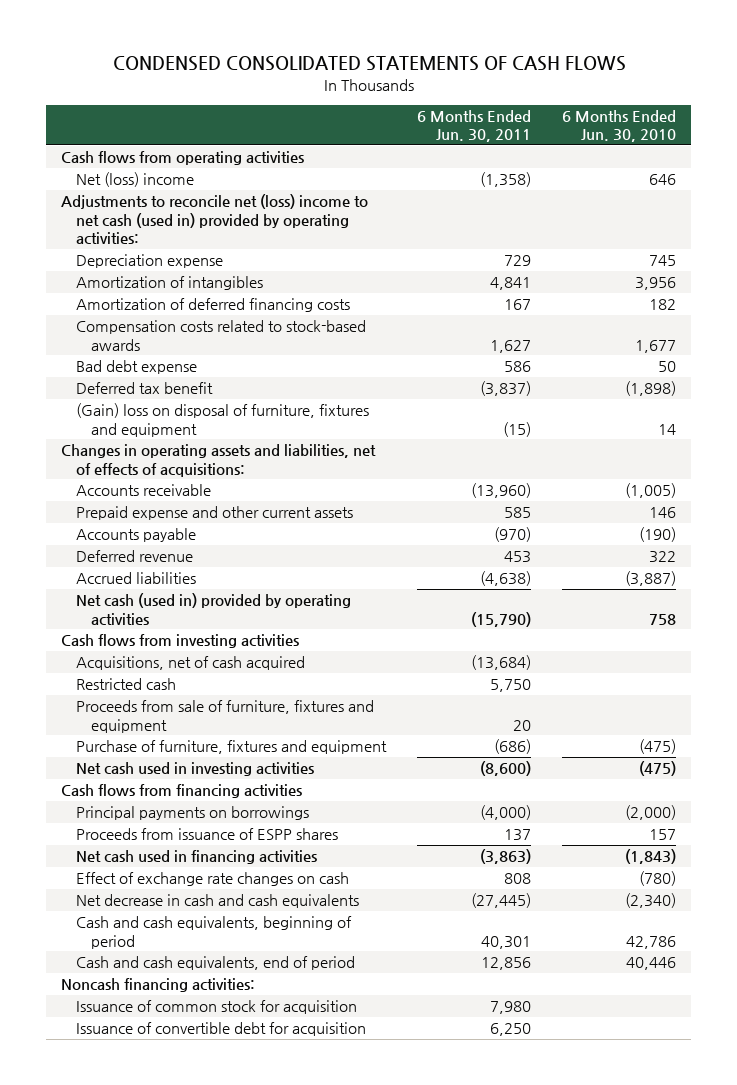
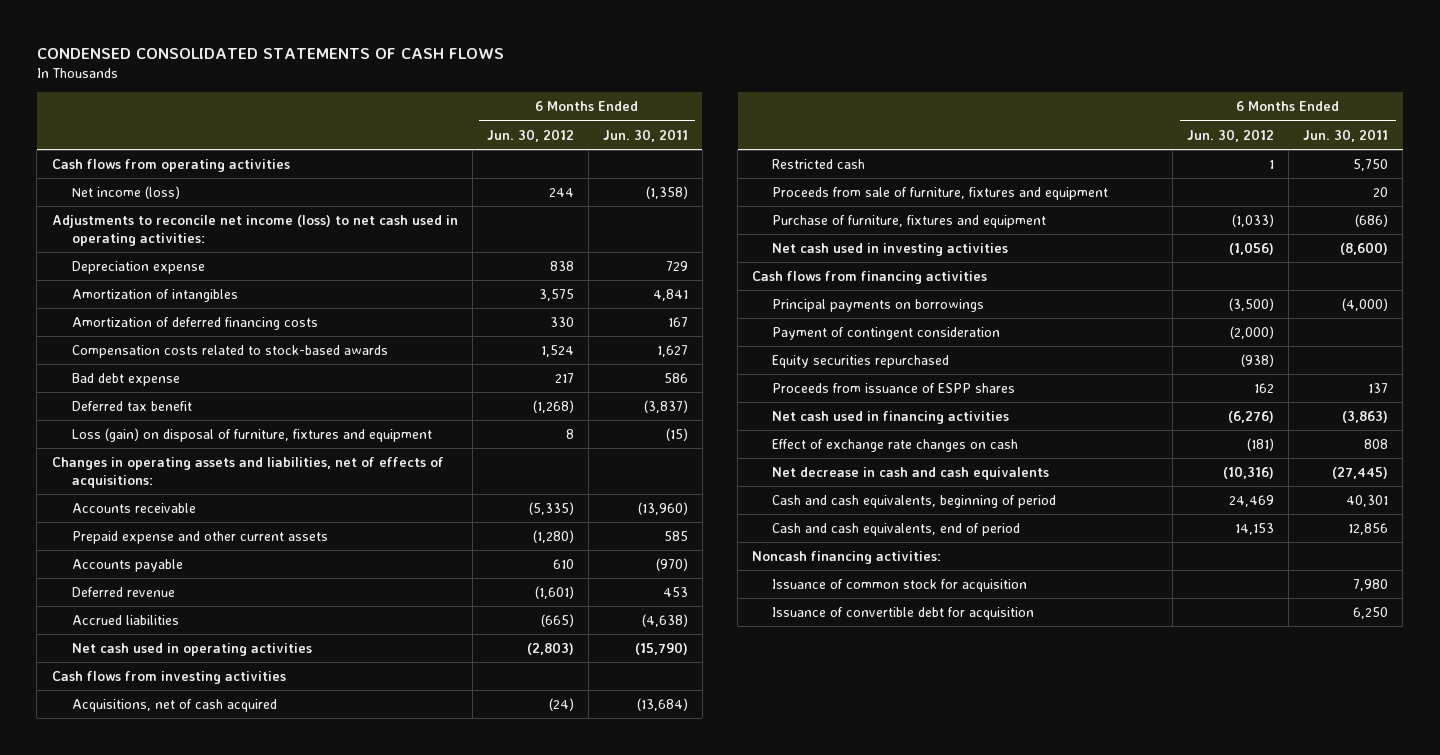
[561,109,676,143] 6 Months Ended Jun. 30, 2010 -> none
none -> [486,128,574,142] Jun. 30, 2012
[75,172,194,188] Net (loss) income -> [71,186,180,200] Net income (loss)
[61,194,369,245] Adjustments to reconcile net (loss) income to net cash (used in) provided by operating activities: -> [51,215,458,246] Adjustments to reconcile net income (loss) to net cash used in operating activities:
[75,403,369,437] (Gain) loss on disposal of furniture, fixtures and equipment -> [71,428,432,443] Loss (gain) on disposal of furniture, fixtures and equipment
[75,593,351,625] Net cash (used in) provided by operating activities -> [71,643,312,657] Net cash used in operating activities
none -> [772,327,1001,341] Payment of contingent consideration
none -> [772,355,950,369] Equity securities repurchased

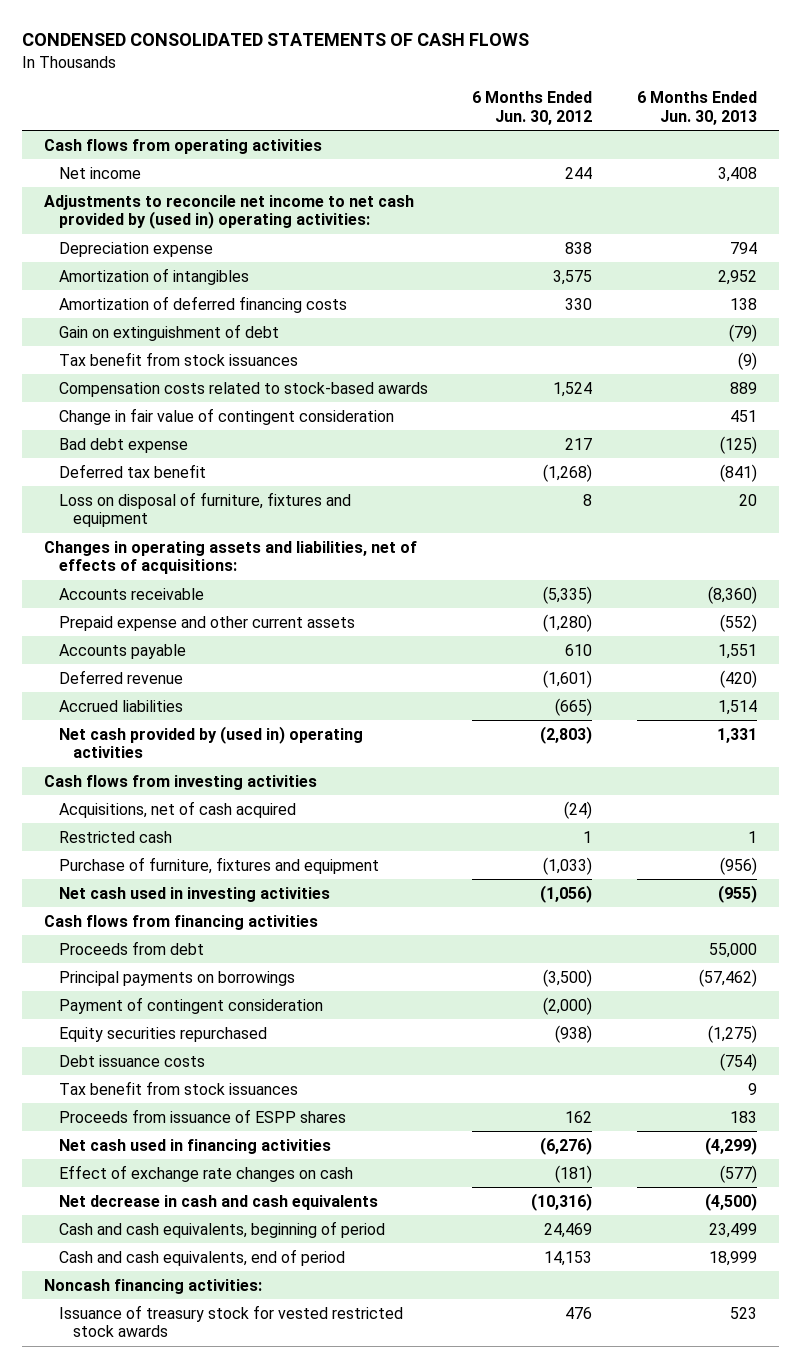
[602,128,688,142] Jun. 30, 2011 -> none
none -> [636,91,757,125] 6 Months Ended Jun. 30, 2013
[71,186,180,200] Net income (loss) -> [58,166,141,179] Net income
[51,215,458,246] Adjustments to reconcile net income (loss) to net cash used in operating activities: -> [44,194,415,230] Adjustments to reconcile net income to net cash provided by (used in) operating activities:
none -> [58,323,279,341] Gain on extinguishment of debt
none -> [58,351,298,366] Tax benefit from stock issuances
none -> [58,407,394,425] Change in fair value of contingent consideration
[71,428,432,443] Loss (gain) on disposal of furniture, fixtures and equipment -> [58,491,351,528] Loss on disposal of furniture, fixtures and equipment
[71,643,312,657] Net cash used in operating activities -> [58,725,363,759] Net cash provided by (used in) operating activities
[772,187,1109,201] Proceeds from sale of furniture, fixtures and equipment -> none
none -> [58,940,204,955] Proceeds from debt
none -> [58,1054,205,1067] Debt issuance costs
none -> [58,1080,298,1095] Tax benefit from stock issuances
[772,579,1028,593] Issuance of common stock for acquisition -> none
[772,607,1035,621] Issuance of convertible debt for acquisition -> none
none -> [58,1304,403,1338] Issuance of treasury stock for vested restricted stock awards

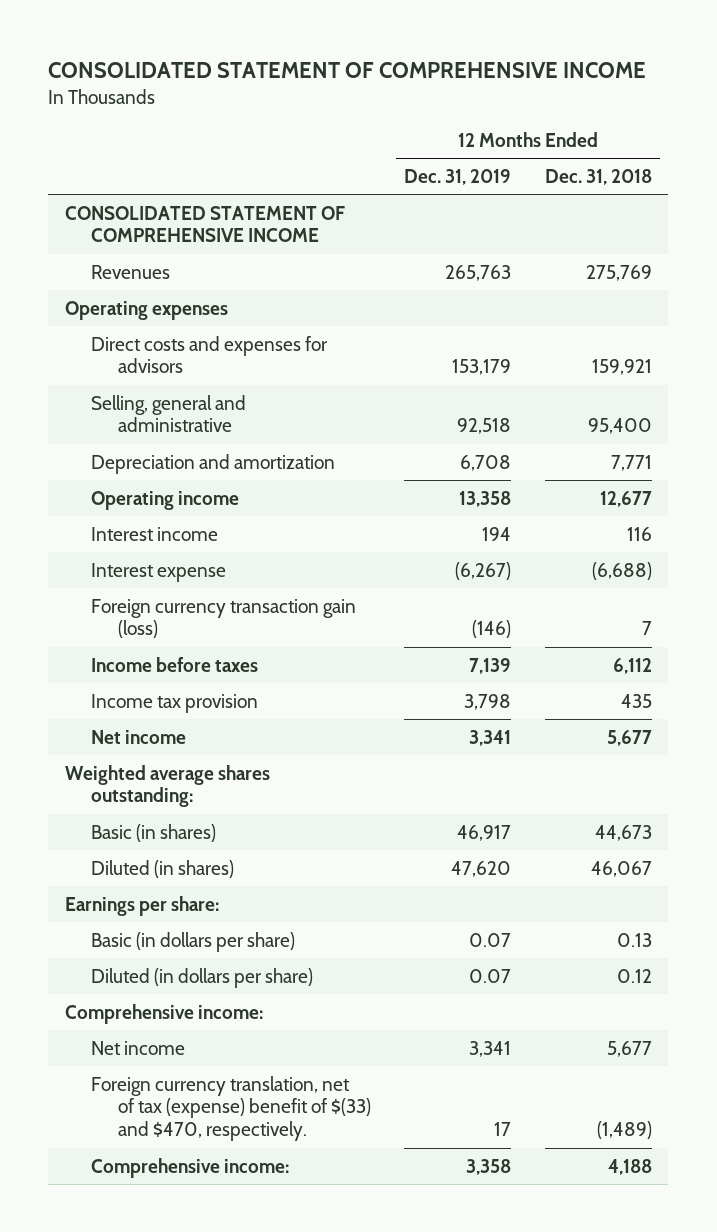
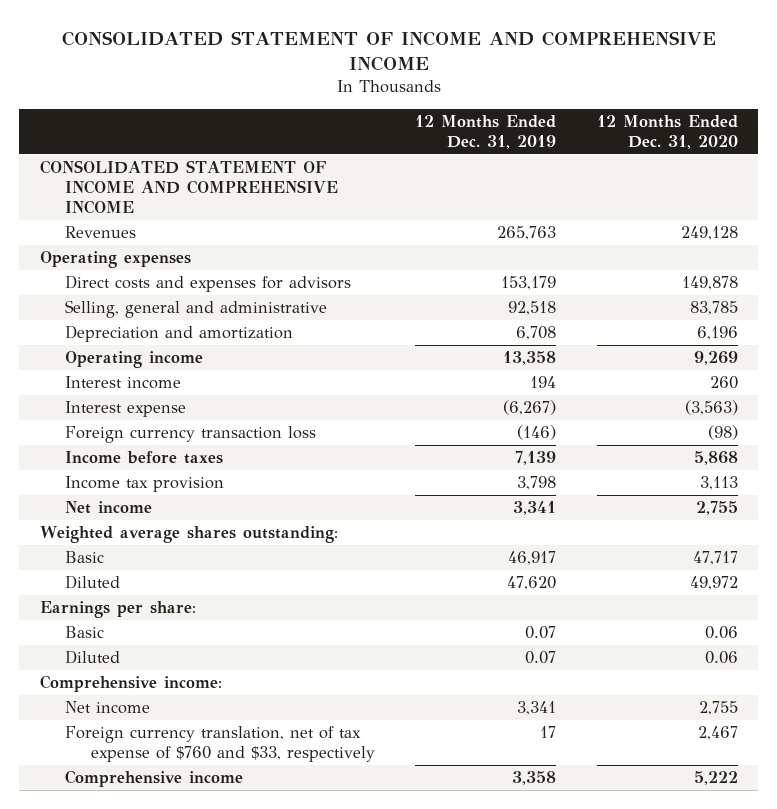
[48,61,647,78] CONSOLIDATED STATEMENT OF COMPREHENSIVE INCOME -> [61,30,716,72] CONSOLIDATED STATEMENT OF INCOME AND COMPREHENSIVE INCOME
[544,169,652,186] Dec. 31, 2018 -> none
none -> [596,114,738,149] 12 Months Ended Dec. 31, 2020
[64,205,345,243] CONSOLIDATED STATEMENT OF COMPREHENSIVE INCOME -> [39,160,339,215] CONSOLIDATED STATEMENT OF INCOME AND COMPREHENSIVE INCOME
[91,598,357,639] Foreign currency transaction gain (loss) -> [65,426,317,444] Foreign currency transaction loss
[91,823,217,842] Basic (in shares) -> [65,551,105,564] Basic
[91,859,235,878] Diluted (in shares) -> [65,575,121,590] Diluted
[91,931,296,952] Basic (in dollars per share) -> [65,626,105,639] Basic
[91,967,314,988] Diluted (in dollars per share) -> [65,650,121,665] Diluted
[91,1075,372,1142] Foreign currency translation, net of tax (expense) benefit of $(33) and $470, respectively. -> [65,726,375,763] Foreign currency translation, net of tax expense of $760 and $33, respectively
[91,1157,290,1178] Comprehensive income: -> [65,770,244,788] Comprehensive income

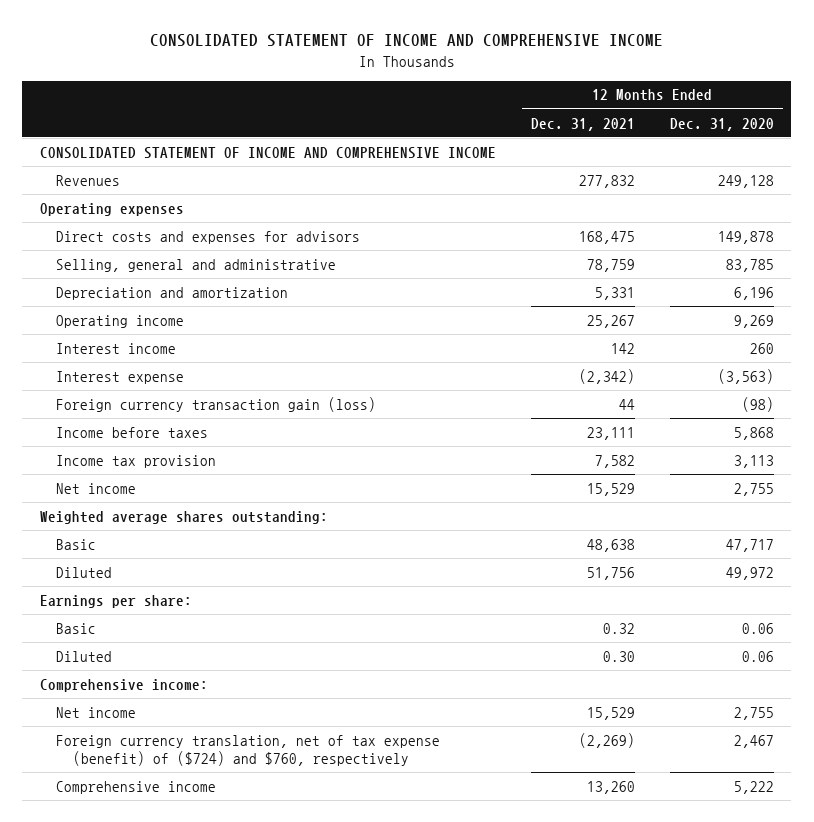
[415,114,557,149] 12 Months Ended Dec. 31, 2019 -> none
none -> [530,117,635,131] Dec. 31, 2021
[65,426,317,444] Foreign currency transaction loss -> [56,396,377,412] Foreign currency transaction gain (loss)
[65,726,375,763] Foreign currency translation, net of tax expense of $760 and $33, respectively -> [56,734,441,767] Foreign currency translation, net of tax expense (benefit) of ($724) and $760, respectively

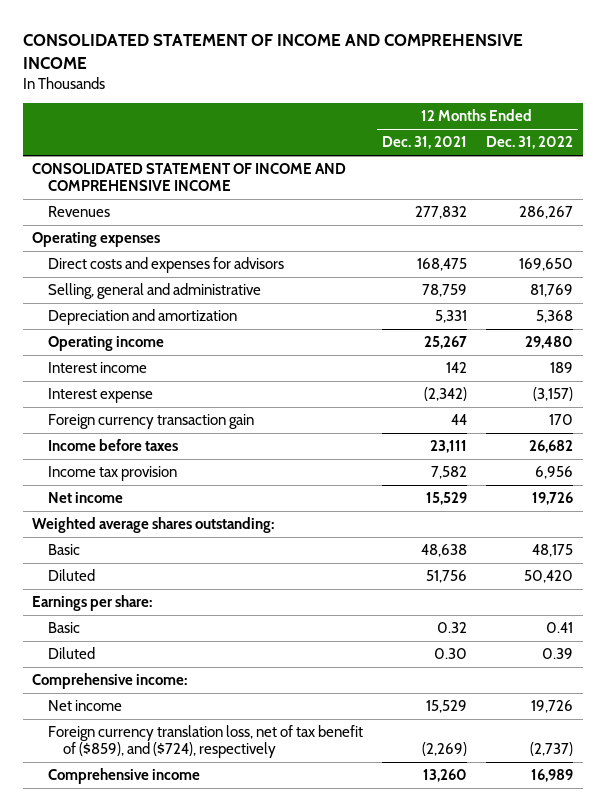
[669,117,774,131] Dec. 31, 2020 -> none
none -> [485,136,573,150] Dec. 31, 2022
[56,396,377,412] Foreign currency transaction gain (loss) -> [47,414,254,430] Foreign currency transaction gain
[56,734,441,767] Foreign currency translation, net of tax expense (benefit) of ($724) and $760, respectively -> [47,725,363,759] Foreign currency translation loss, net of tax benefit of ($859), and ($724), respectively

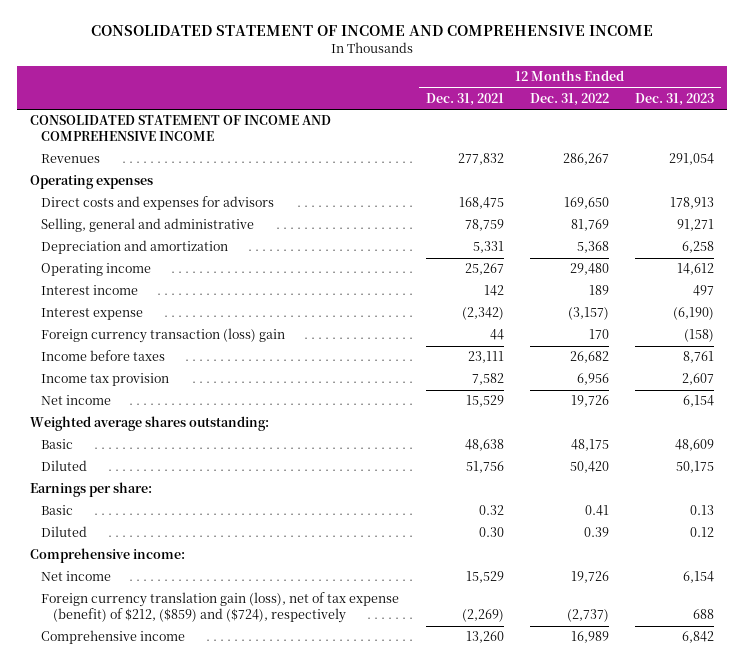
none -> [635,92,715,106] Dec. 31, 2023
[47,414,254,430] Foreign currency transaction gain -> [41,328,286,344] Foreign currency transaction (loss) gain
[47,725,363,759] Foreign currency translation loss, net of tax benefit of ($859), and ($724), respectively -> [41,592,400,624] Foreign currency translation gain (loss), net of tax expense (benefit) of $212, ($859) and ($724), respectively

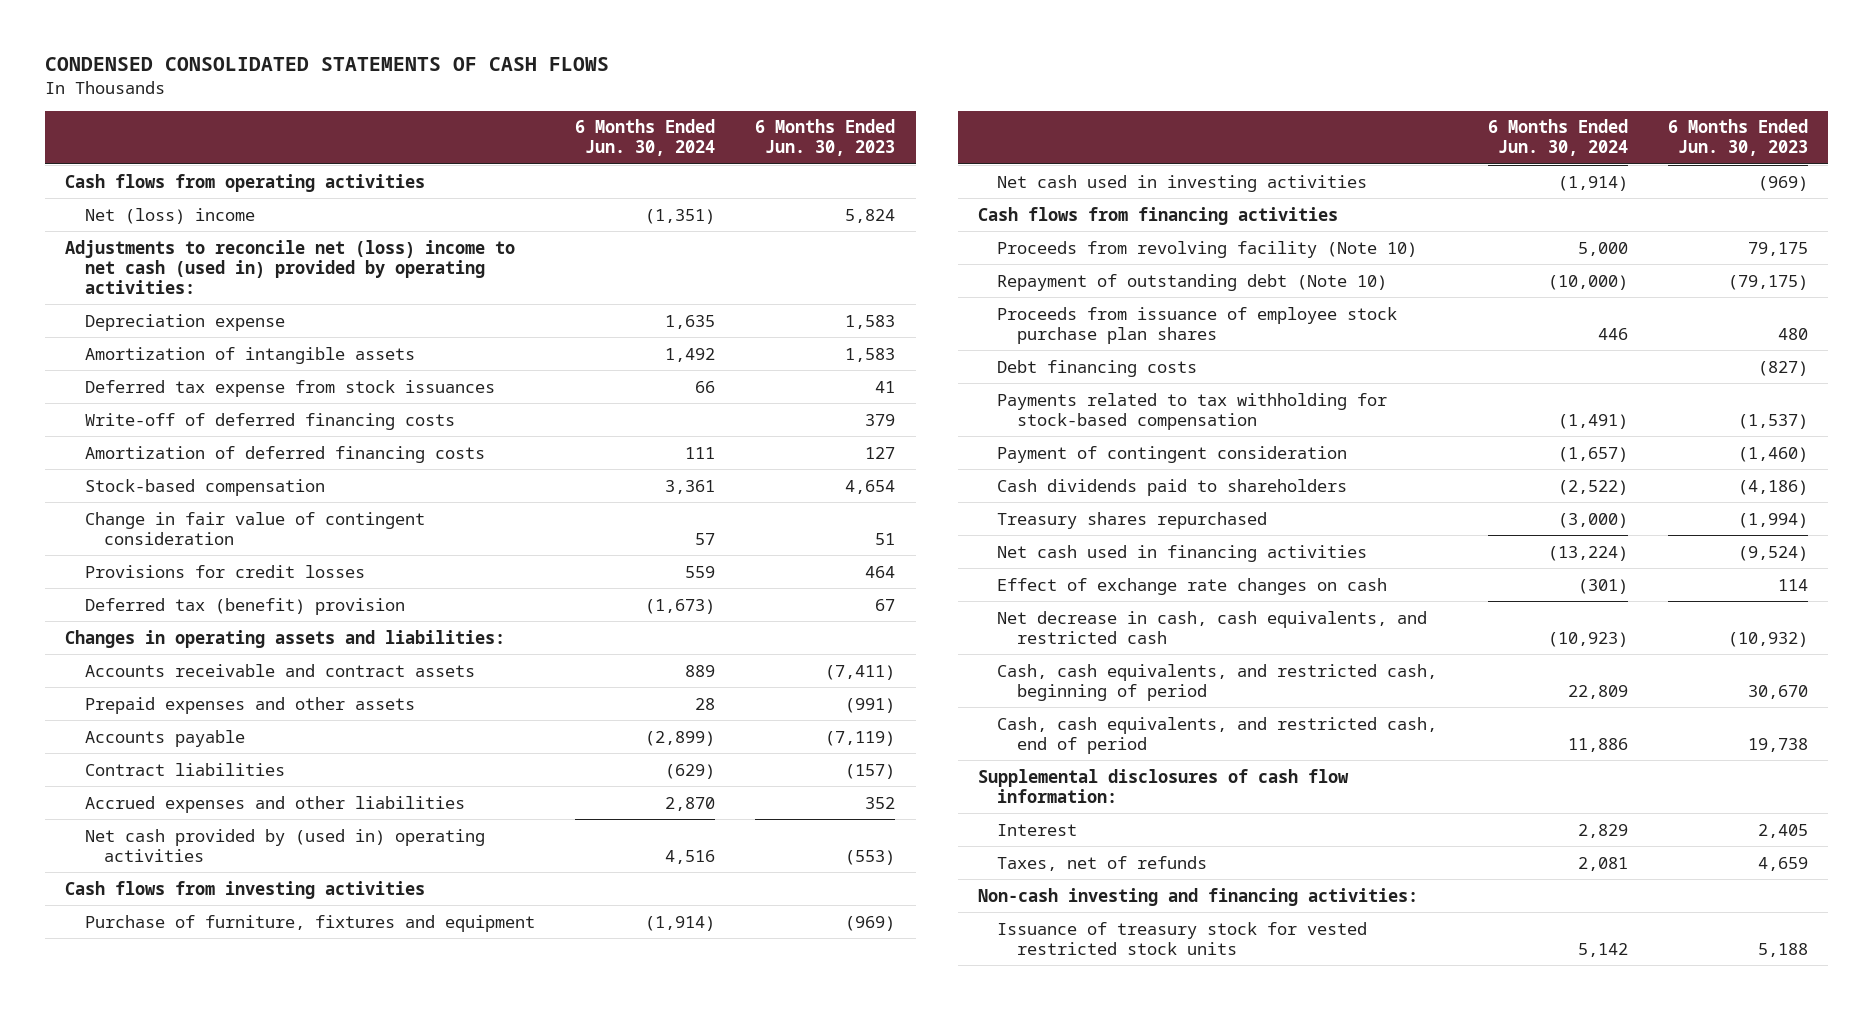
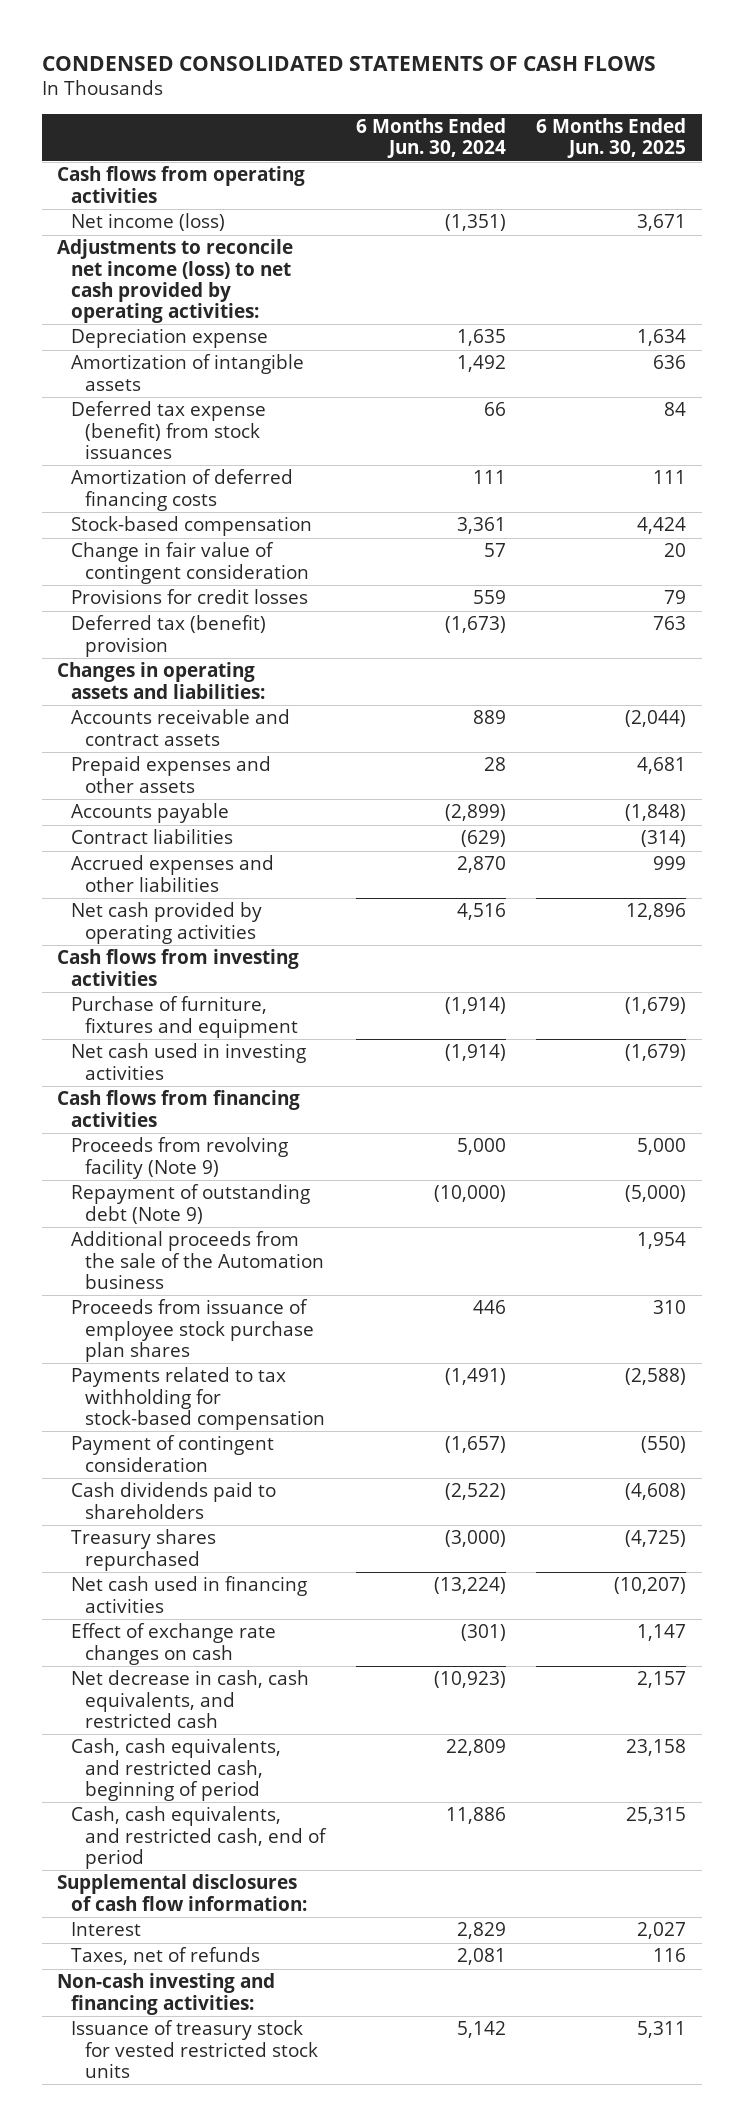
[755,119,896,157] 6 Months Ended Jun. 30, 2023 -> none
none -> [536,118,687,159] 6 Months Ended Jun. 30, 2025
[84,207,255,224] Net (loss) income -> [71,213,226,232] Net income (loss)
[65,239,516,294] Adjustments to reconcile net (loss) income to net cash (used in) provided by operating activities: -> [57,239,294,324] Adjustments to reconcile net income (loss) to net cash provided by operating activities:
[84,412,455,430] Write-off of deferred financing costs -> none
[84,379,495,397] Deferred tax expense from stock issuances -> [71,401,267,459] Deferred tax expense (benefit) from stock issuances
[84,828,485,862] Net cash provided by (used in) operating activities -> [71,902,263,944] Net cash provided by operating activities
[997,240,1418,258] Proceeds from revolving facility (Note 10) -> [71,1137,289,1179] Proceeds from revolving facility (Note 9)
[997,273,1388,291] Repayment of outstanding debt (Note 10) -> [71,1184,311,1224] Repayment of outstanding debt (Note 9)
none -> [71,1231,325,1289] Additional proceeds from the sale of the Automation business
[997,359,1198,377] Debt financing costs -> none

